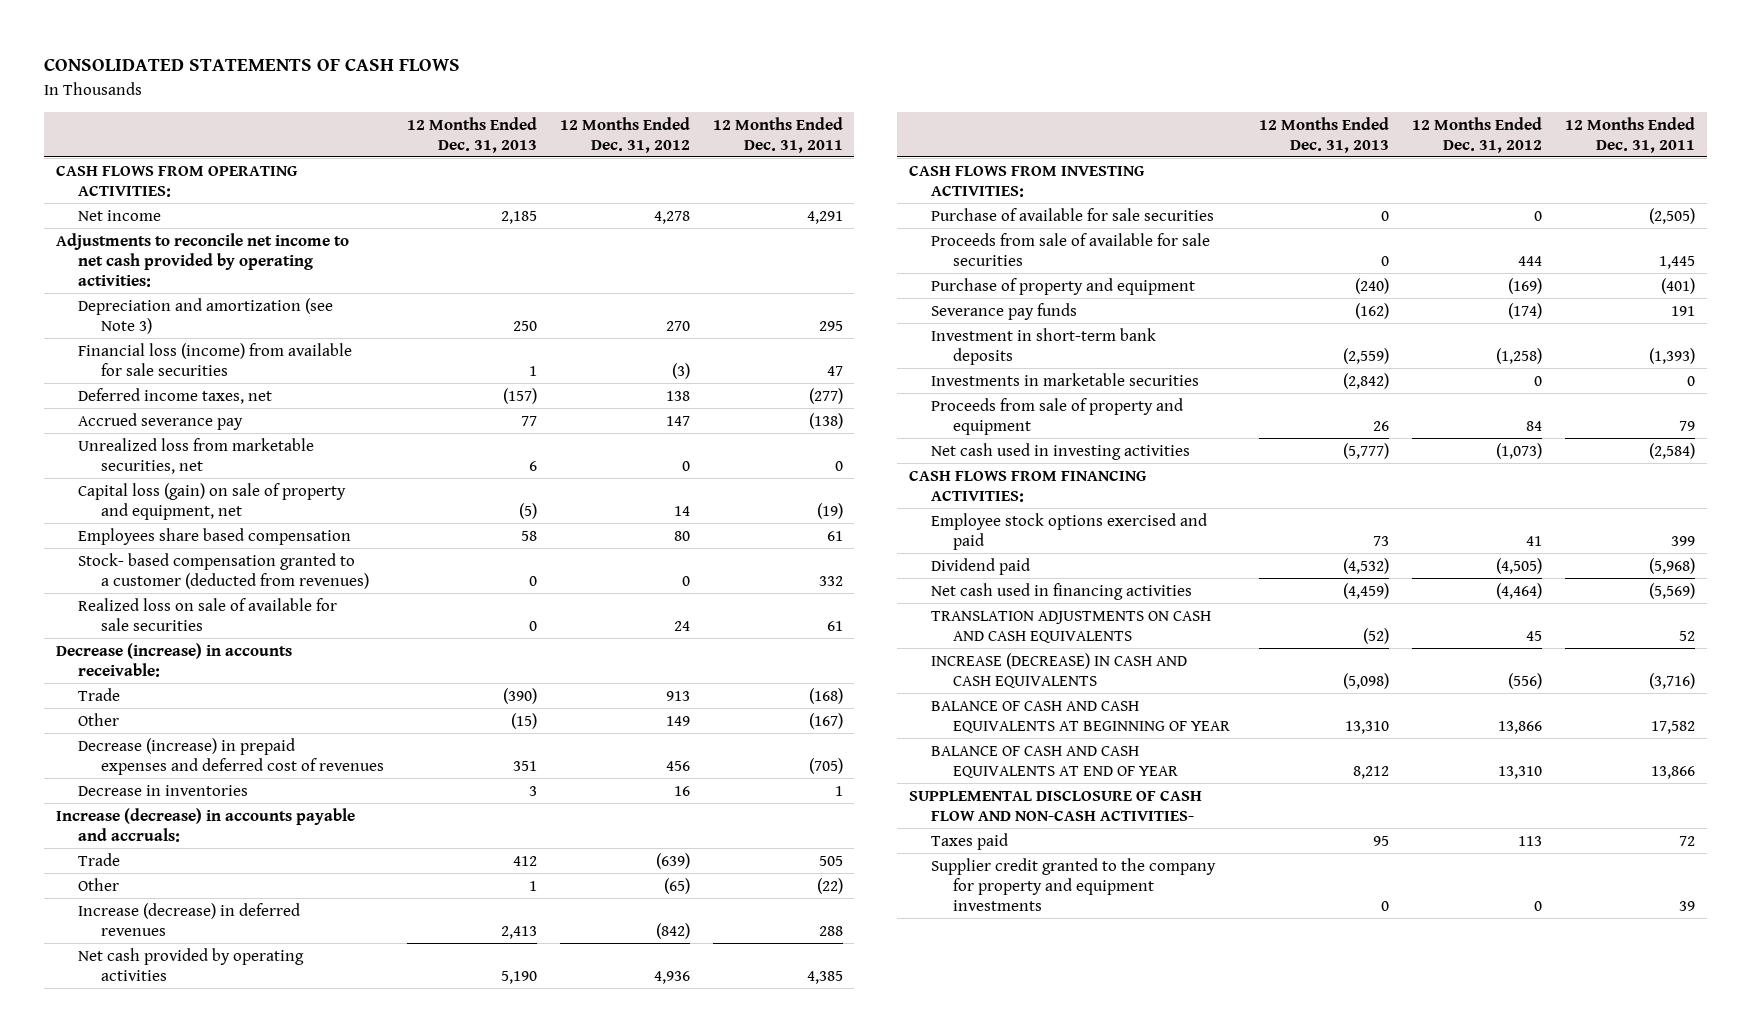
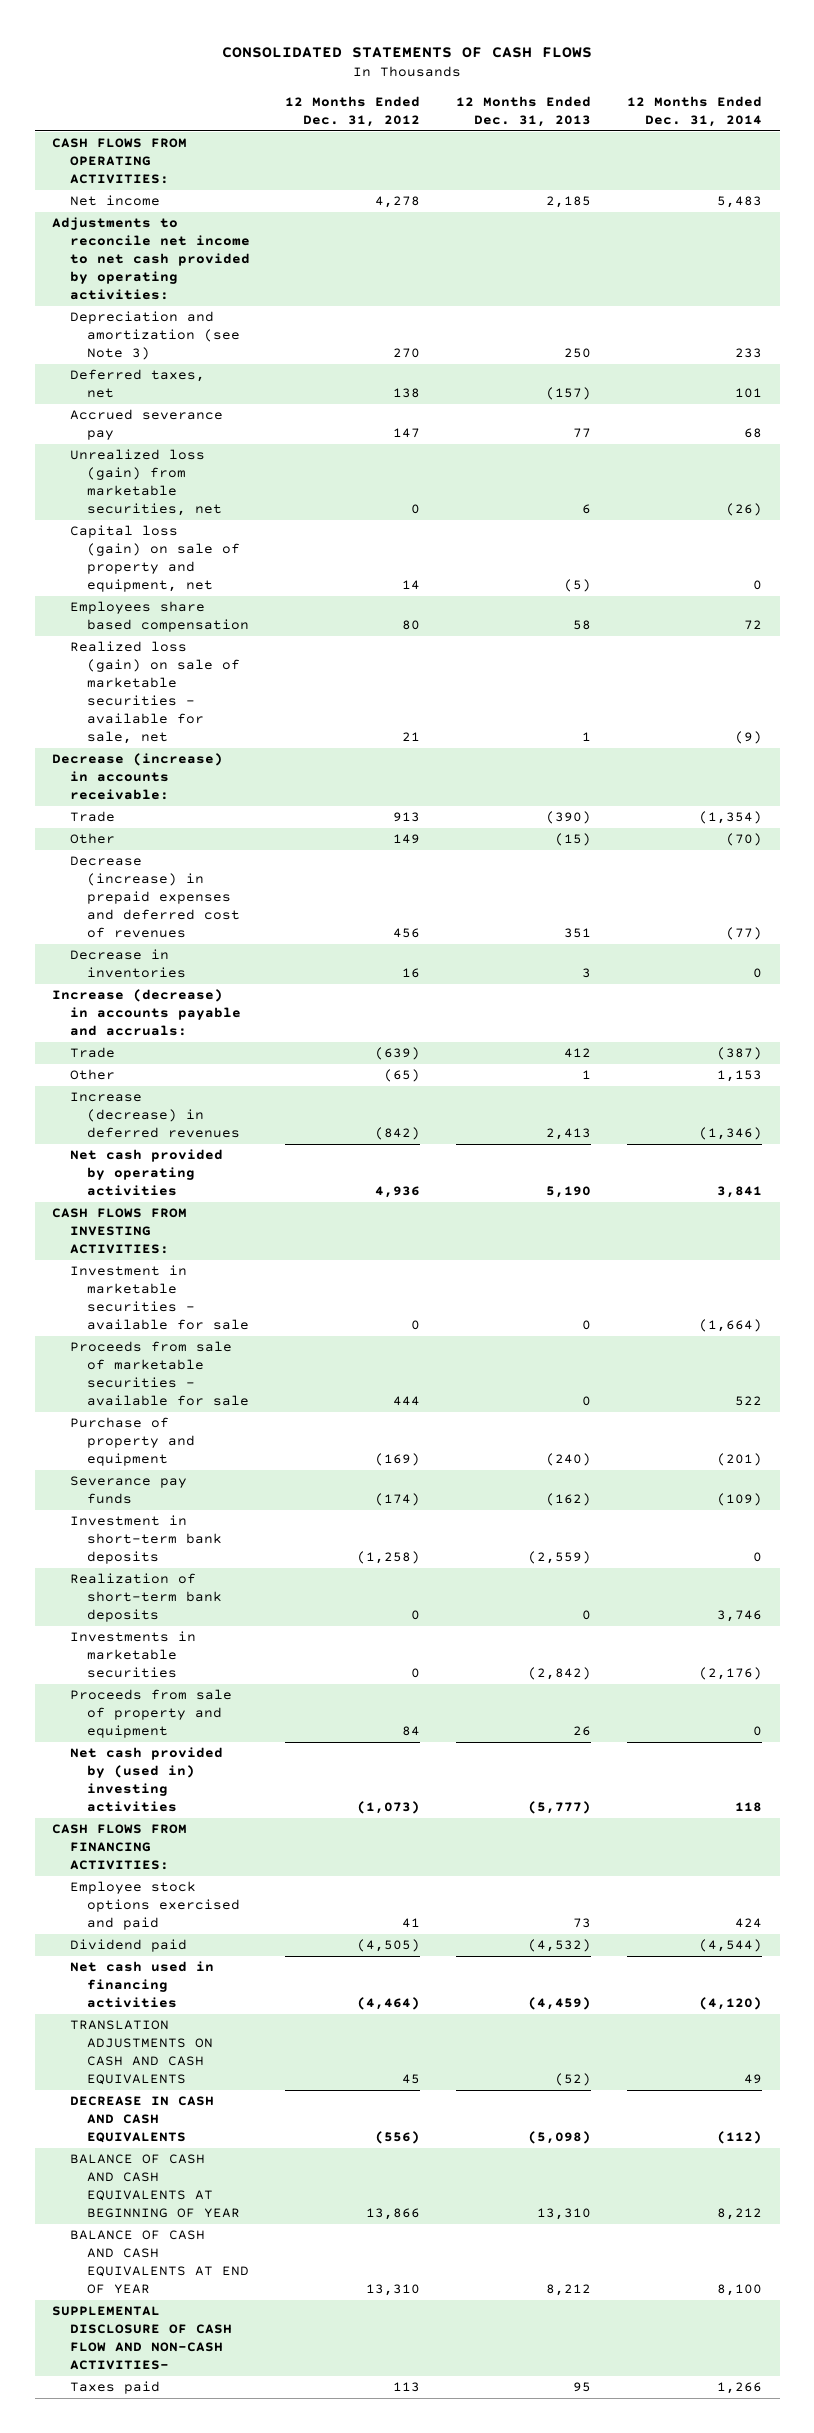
[712,116,843,153] 12 Months Ended Dec. 31, 2011 -> none
none -> [626,96,762,128] 12 Months Ended Dec. 31, 2014
[78,342,353,376] Financial loss (income) from available for sale securities -> none
[78,387,273,404] Deferred income taxes, net -> [69,369,205,399] Deferred taxes, net
[78,437,315,474] Unrealized loss from marketable securities, net -> [69,449,222,517] Unrealized loss (gain) from marketable securities, net
[78,552,369,589] Stock- based compensation granted to a customer (deducted from revenues) -> none
[78,597,338,631] Realized loss on sale of available for sale securities -> [69,641,240,745] Realized loss (gain) on sale of marketable securities - available for sale, net
[528,620,537,631] 0 -> [582,732,592,742] 1
[673,620,690,631] 24 -> [402,732,421,742] 21
[931,207,1215,221] Purchase of available for sale securities -> [69,1265,249,1331] Investment in marketable securities - available for sale
[931,232,1211,266] Proceeds from sale of available for sale securities -> [69,1341,249,1407] Proceeds from sale of marketable securities - available for sale
none -> [69,1573,222,1623] Realization of short-term bank deposits
[931,442,1191,460] Net cash used in investing activities -> [69,1747,223,1813] Net cash provided by (used in) investing activities
[931,652,1188,688] INCREASE (DECREASE) IN CASH AND CASH EQUIVALENTS -> [69,2096,214,2144] DECREASE IN CASH AND CASH EQUIVALENTS
[931,857,1217,912] Supplier credit granted to the company for property and equipment investments -> none

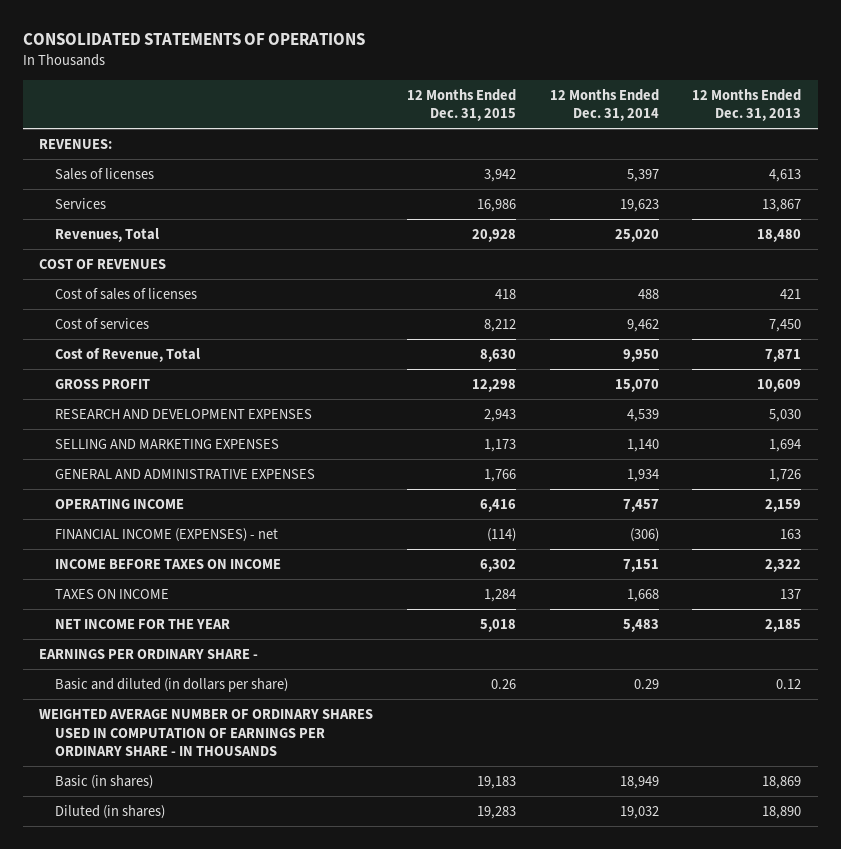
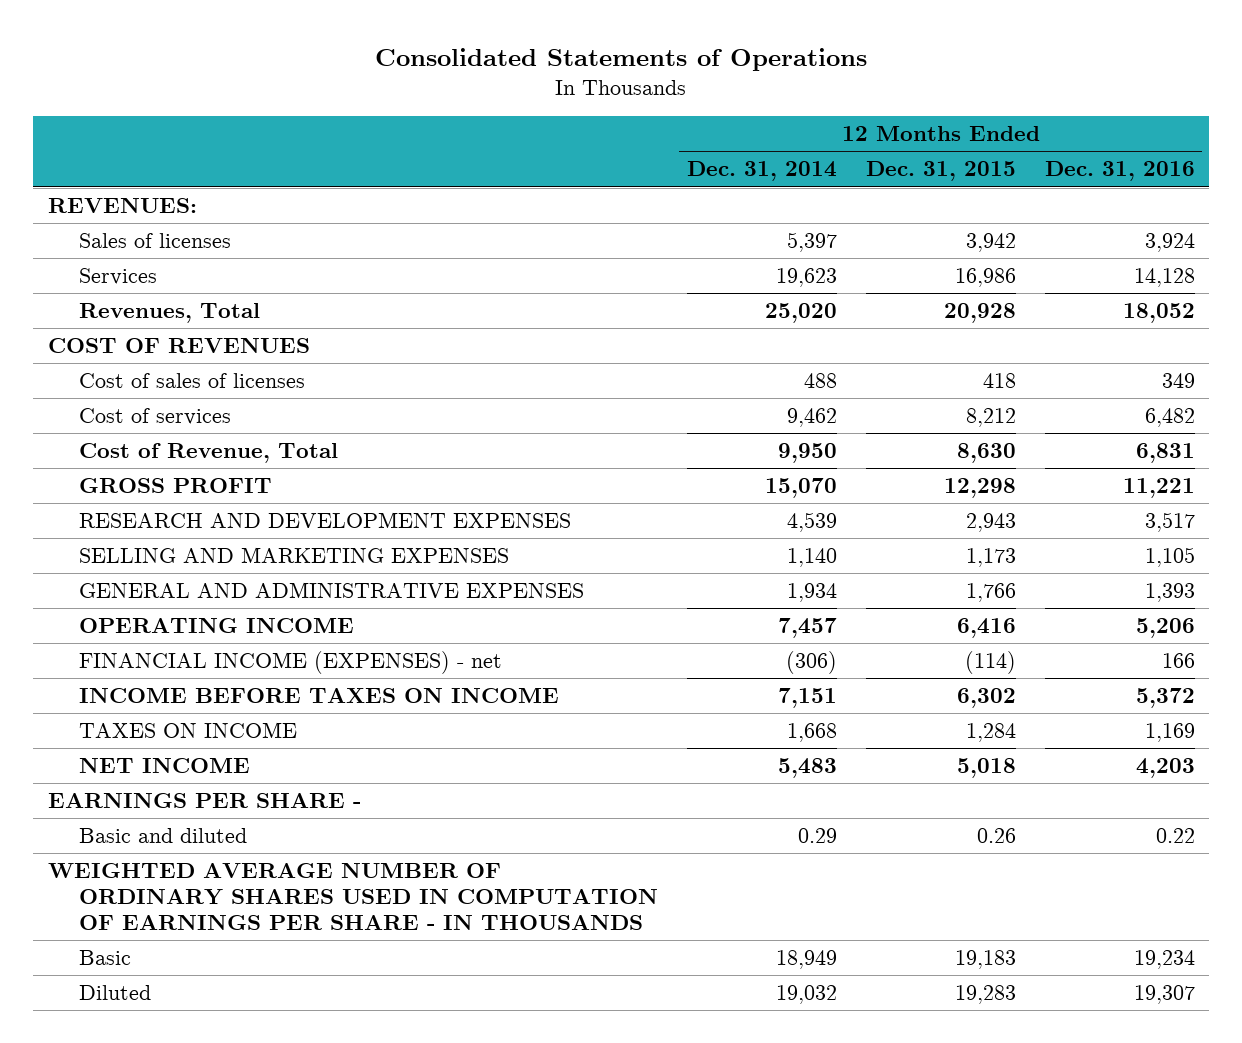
[22,33,365,46] CONSOLIDATED STATEMENTS OF OPERATIONS -> [375,48,868,72] Consolidated Statements of Operations
[692,88,802,122] 12 Months Ended Dec. 31, 2013 -> none
none -> [1044,161,1195,182] Dec. 31, 2016
[54,618,230,629] NET INCOME FOR THE YEAR -> [78,757,250,773] NET INCOME
[39,648,259,659] EARNINGS PER ORDINARY SHARE - -> [47,792,361,808] EARNINGS PER SHARE -
[54,677,288,692] Basic and diluted (in dollars per share) -> [78,827,247,843] Basic and diluted
[39,708,374,757] WEIGHTED AVERAGE NUMBER OF ORDINARY SHARES USED IN COMPUTATION OF EARNINGS PER ORDINARY SHARE - IN THOUSANDS -> [47,862,658,930] WEIGHTED AVERAGE NUMBER OF ORDINARY SHARES USED IN COMPUTATION OF EARNINGS PER SHARE - IN THOUSANDS
[54,774,153,789] Basic (in shares) -> [78,949,131,965] Basic
[54,804,165,819] Diluted (in shares) -> [78,984,151,1000] Diluted

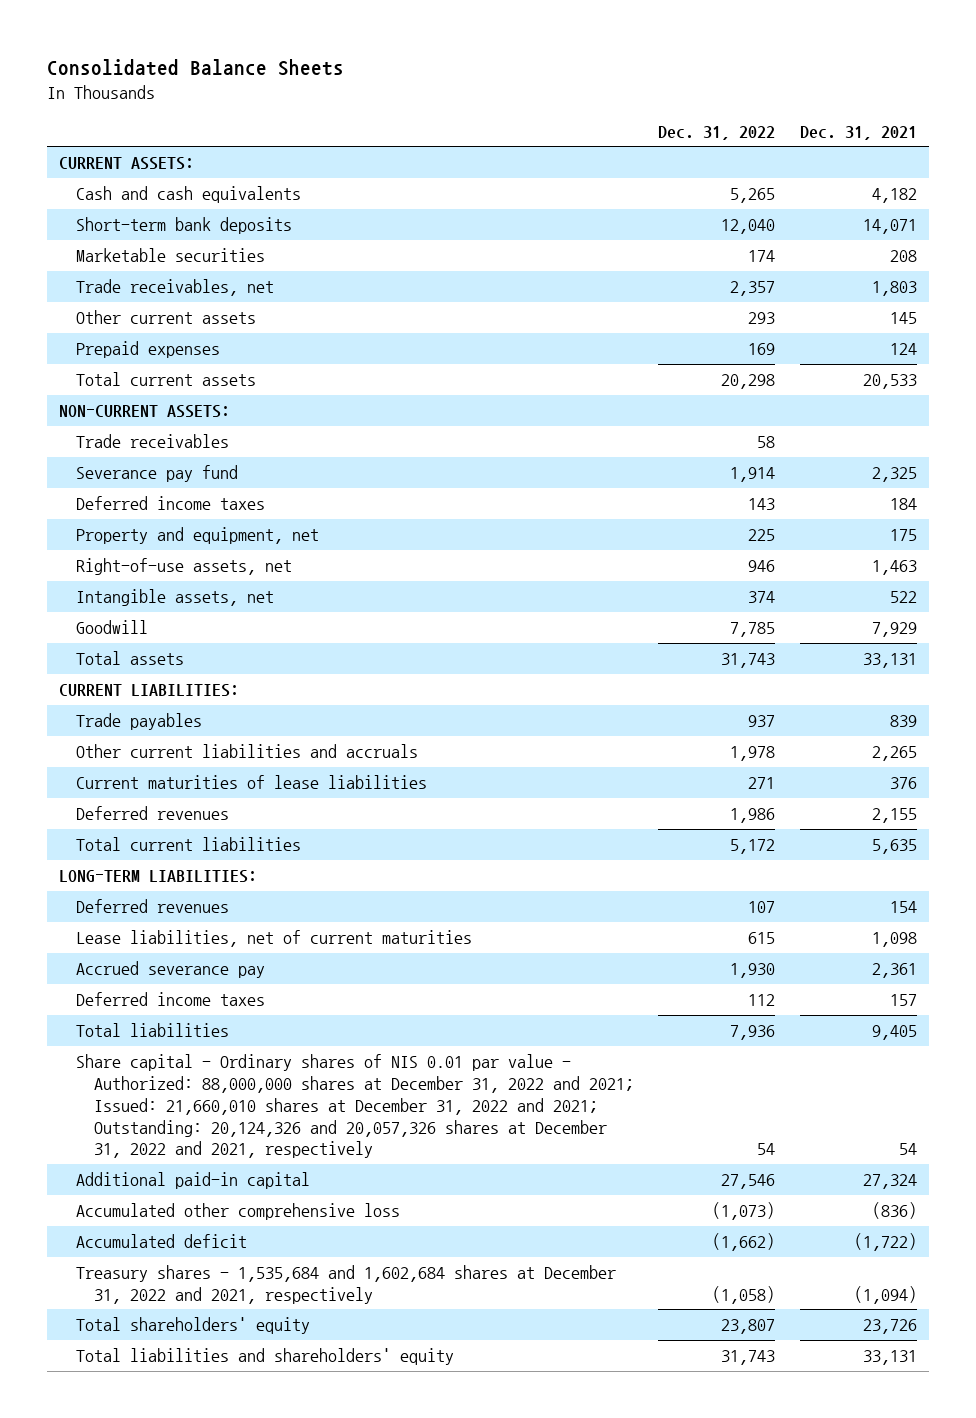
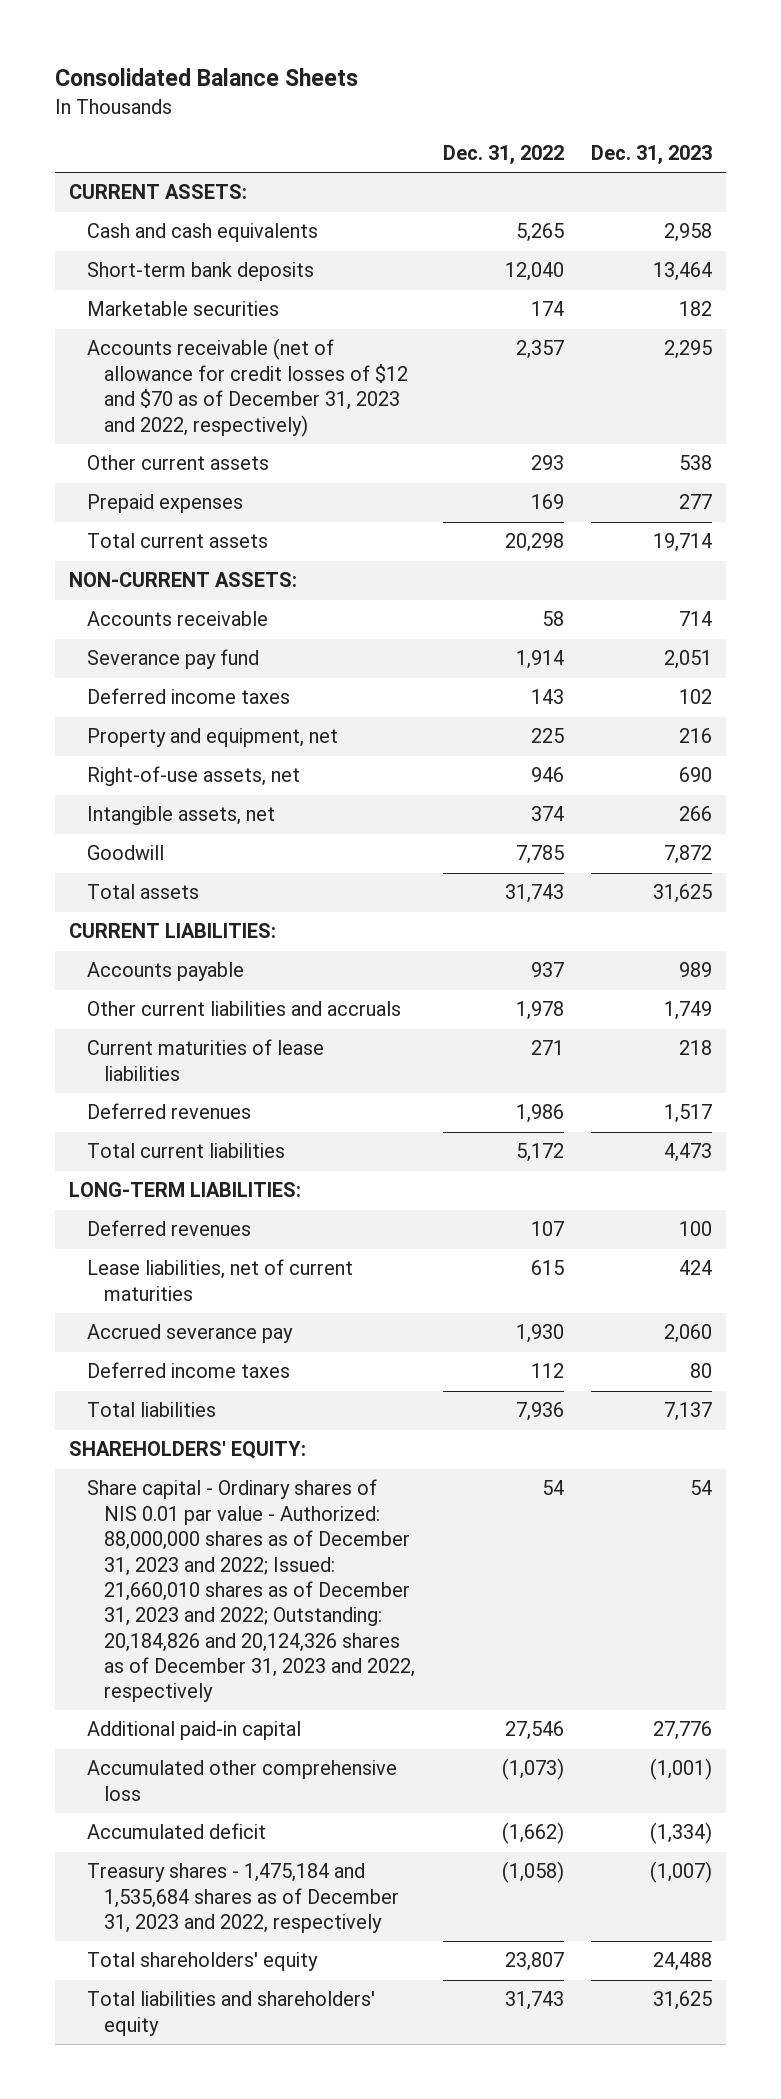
[799,125,917,140] Dec. 31, 2021 -> none
none -> [591,145,713,166] Dec. 31, 2023
[76,278,275,296] Trade receivables, net -> [86,338,409,437] Accounts receivable (net of allowance for credit losses of $12 and $70 as of December 31, 2023 and 2022, respectively)
[76,433,230,448] Trade receivables -> none
none -> [86,611,268,627] Accounts receivable
[76,712,203,730] Trade payables -> [86,962,244,982] Accounts payable
none -> [68,1441,306,1460] SHAREHOLDERS' EQUITY:
[76,1053,634,1159] Share capital - Ordinary shares of NIS 0.01 par value - Authorized: 88,000,000 shares at December 31, 2022 and 2021; Issued: 21,660,010 shares at December 31, 2022 and 2021; Outstanding: 20,124,326 and 20,057,326 shares at December 31, 2022 and 2021, respectively -> [86,1479,416,1703] Share capital - Ordinary shares of NIS 0.01 par value - Authorized: 88,000,000 shares as of December 31, 2023 and 2022; Issued: 21,660,010 shares as of December 31, 2023 and 2022; Outstanding: 20,184,826 and 20,124,326 shares as of December 31, 2023 and 2022, respectively
[76,1264,617,1304] Treasury shares - 1,535,684 and 1,602,684 shares at December 31, 2022 and 2021, respectively -> [86,1863,400,1934] Treasury shares - 1,475,184 and 1,535,684 shares as of December 31, 2023 and 2022, respectively

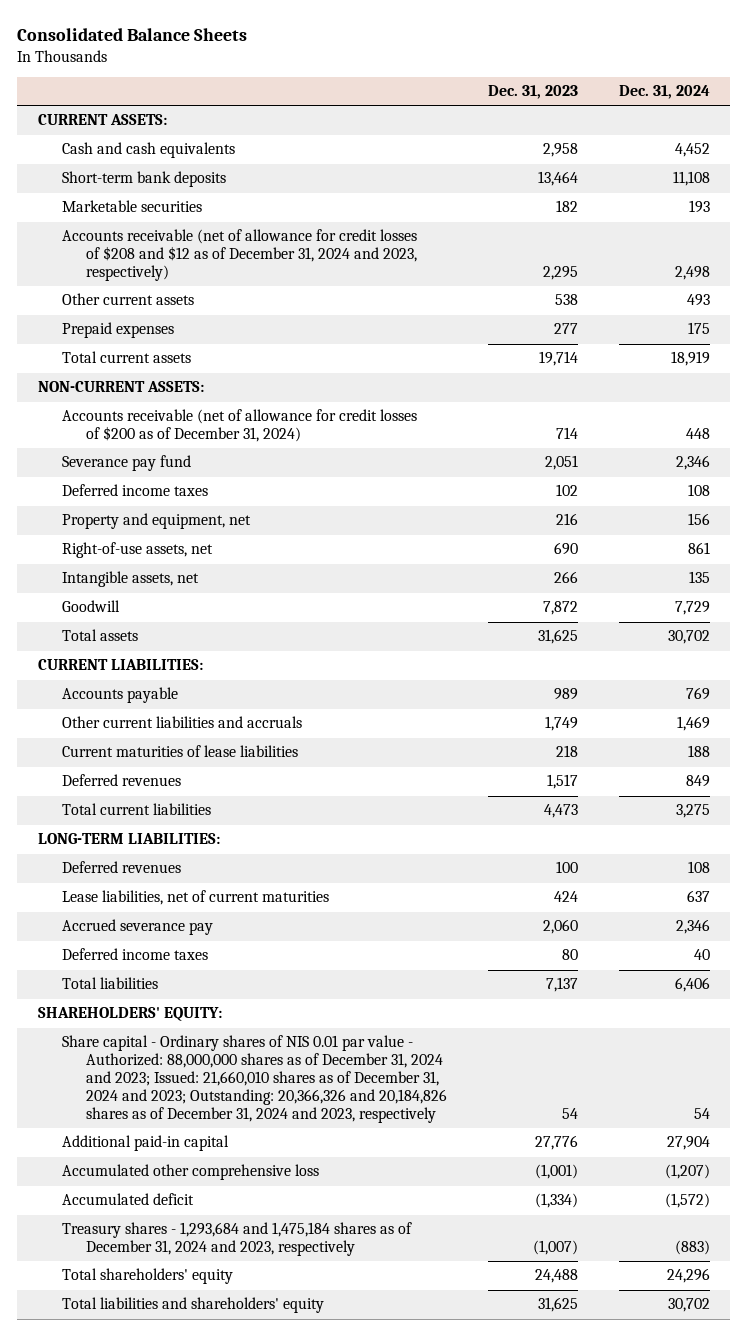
[442,145,564,166] Dec. 31, 2022 -> none
none -> [618,85,710,100] Dec. 31, 2024
[86,338,409,437] Accounts receivable (net of allowance for credit losses of $12 and $70 as of December 31, 2023 and 2022, respectively) -> [61,229,418,282] Accounts receivable (net of allowance for credit losses of $208 and $12 as of December 31, 2024 and 2023, respectively)
[86,611,268,627] Accounts receivable -> [61,409,417,443] Accounts receivable (net of allowance for credit losses of $200 as of December 31, 2024)
[86,1479,416,1703] Share capital - Ordinary shares of NIS 0.01 par value - Authorized: 88,000,000 shares as of December 31, 2023 and 2022; Issued: 21,660,010 shares as of December 31, 2023 and 2022; Outstanding: 20,184,826 and 20,124,326 shares as of December 31, 2023 and 2022, respectively -> [61,1035,448,1124] Share capital - Ordinary shares of NIS 0.01 par value - Authorized: 88,000,000 shares as of December 31, 2024 and 2023; Issued: 21,660,010 shares as of December 31, 2024 and 2023; Outstanding: 20,366,326 and 20,184,826 shares as of December 31, 2024 and 2023, respectively
[86,1863,400,1934] Treasury shares - 1,475,184 and 1,535,684 shares as of December 31, 2023 and 2022, respectively -> [61,1222,412,1257] Treasury shares - 1,293,684 and 1,475,184 shares as of December 31, 2024 and 2023, respectively

